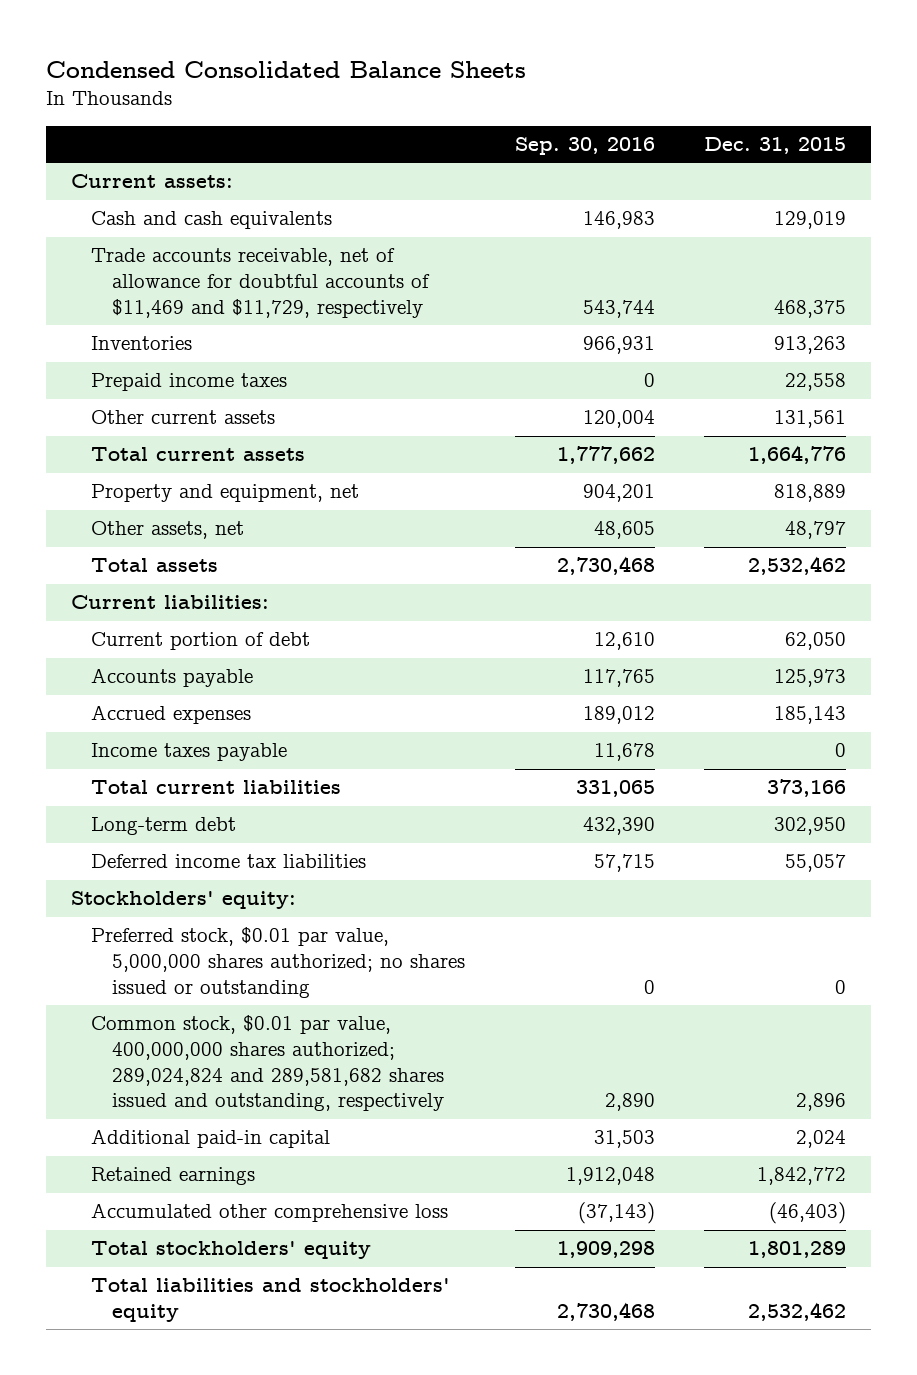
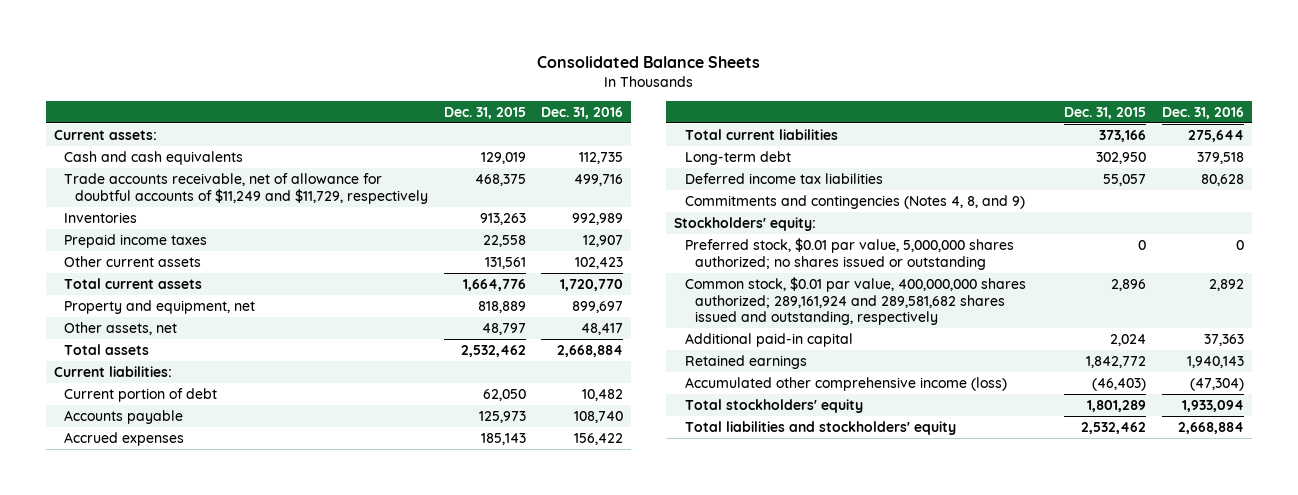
[45,60,526,78] Condensed Consolidated Balance Sheets -> [536,55,760,68] Consolidated Balance Sheets
[514,136,655,155] Sep. 30, 2016 -> none
none -> [541,106,624,119] Dec. 31, 2016
[91,248,430,318] Trade accounts receivable, net of allowance for doubtful accounts of $11,469 and $11,729, respectively -> [64,172,428,204] Trade accounts receivable, net of allowance for doubtful accounts of $11,249 and $11,729, respectively
[91,743,288,762] Income taxes payable -> none
none -> [684,194,1025,209] Commitments and contingencies (Notes 4, 8, and 9)
[91,1015,444,1112] Common stock, $0.01 par value, 400,000,000 shares authorized; 289,024,824 and 289,581,682 shares issued and outstanding, respectively -> [684,276,1026,326] Common stock, $0.01 par value, 400,000,000 shares authorized; 289,161,924 and 289,581,682 shares issued and outstanding, respectively
[91,1203,449,1223] Accumulated other comprehensive loss -> [684,376,1007,391] Accumulated other comprehensive income (loss)

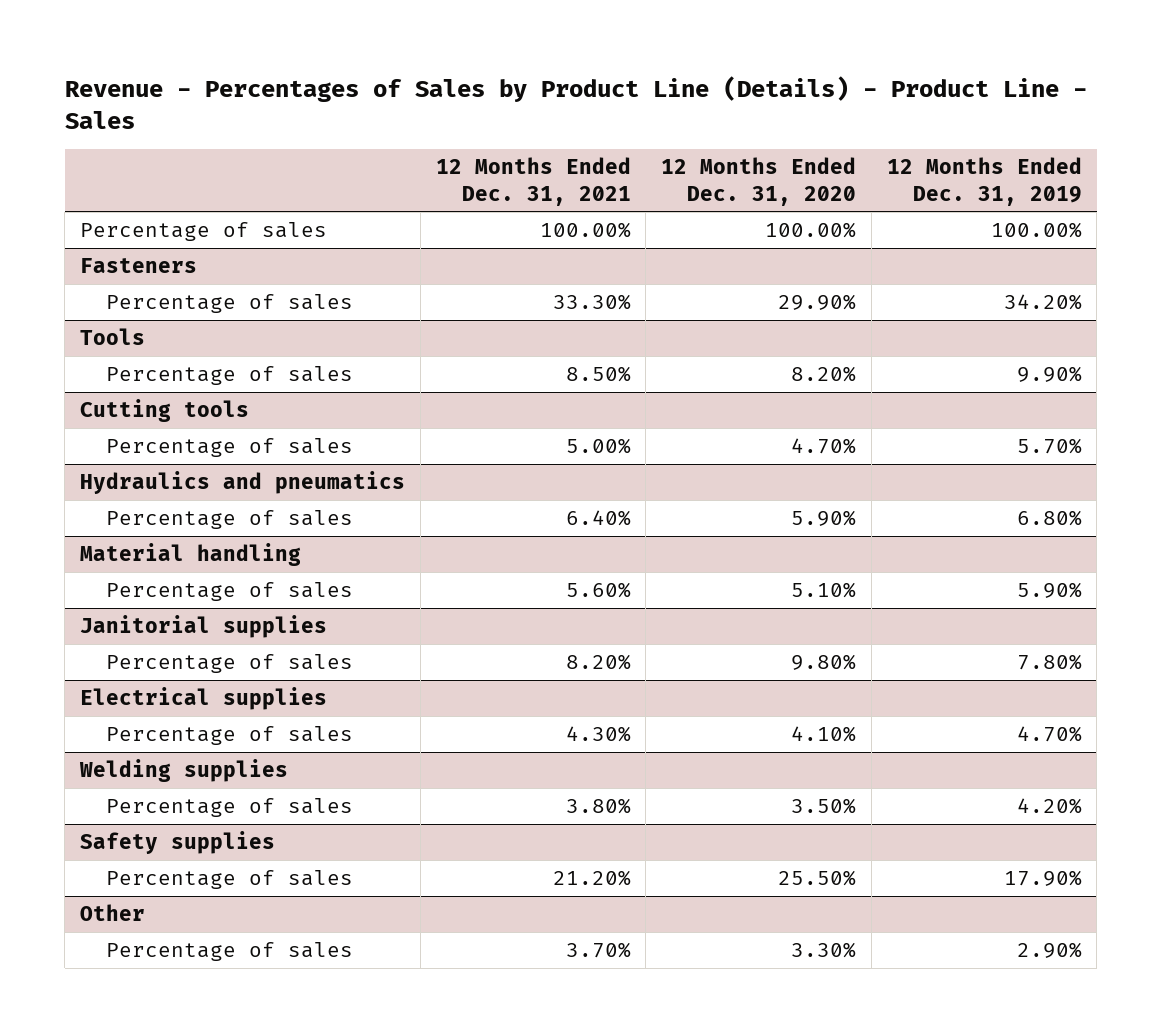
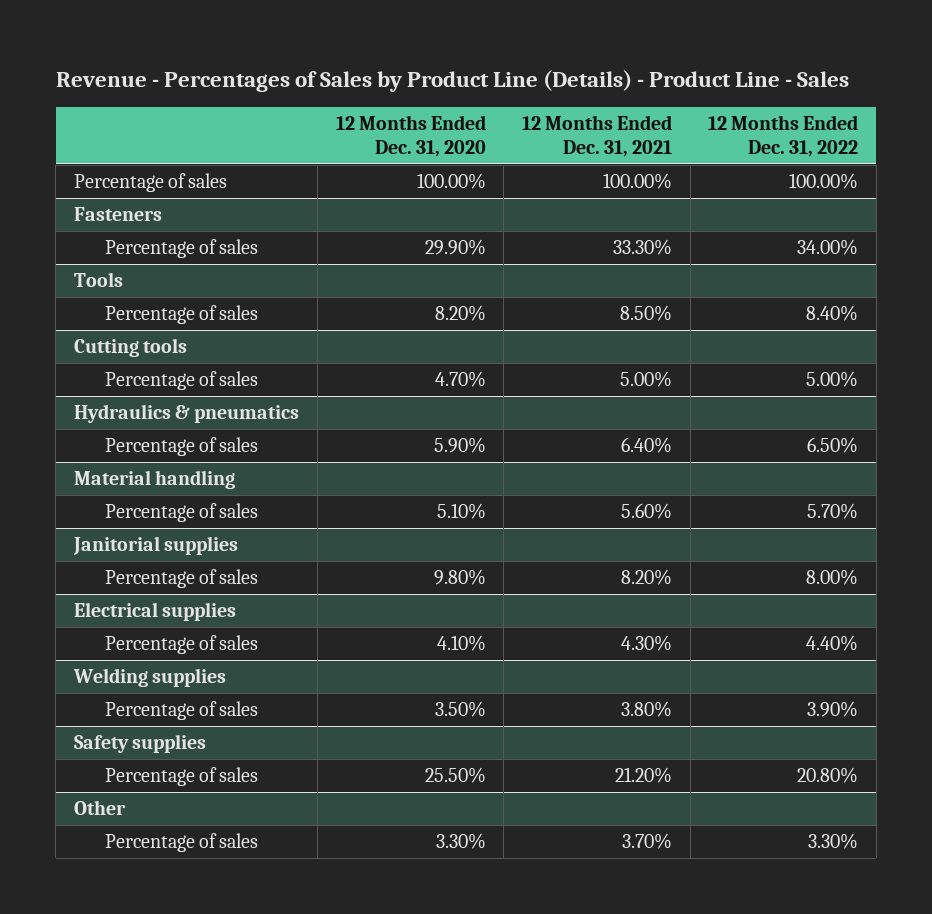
[886,157,1082,206] 12 Months Ended Dec. 31, 2019 -> none
none -> [708,114,859,158] 12 Months Ended Dec. 31, 2022
[80,471,406,495] Hydraulics and pneumatics -> [74,404,300,424] Hydraulics & pneumatics

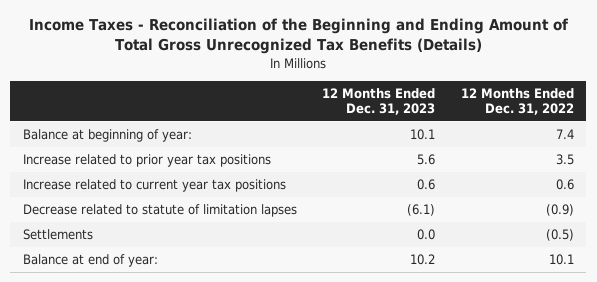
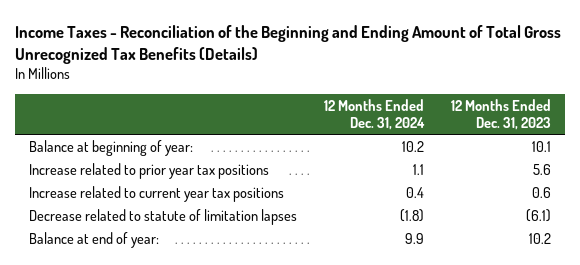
[460,87,574,116] 12 Months Ended Dec. 31, 2022 -> none
none -> [324,98,426,130] 12 Months Ended Dec. 31, 2024
[23,229,94,241] Settlements -> none

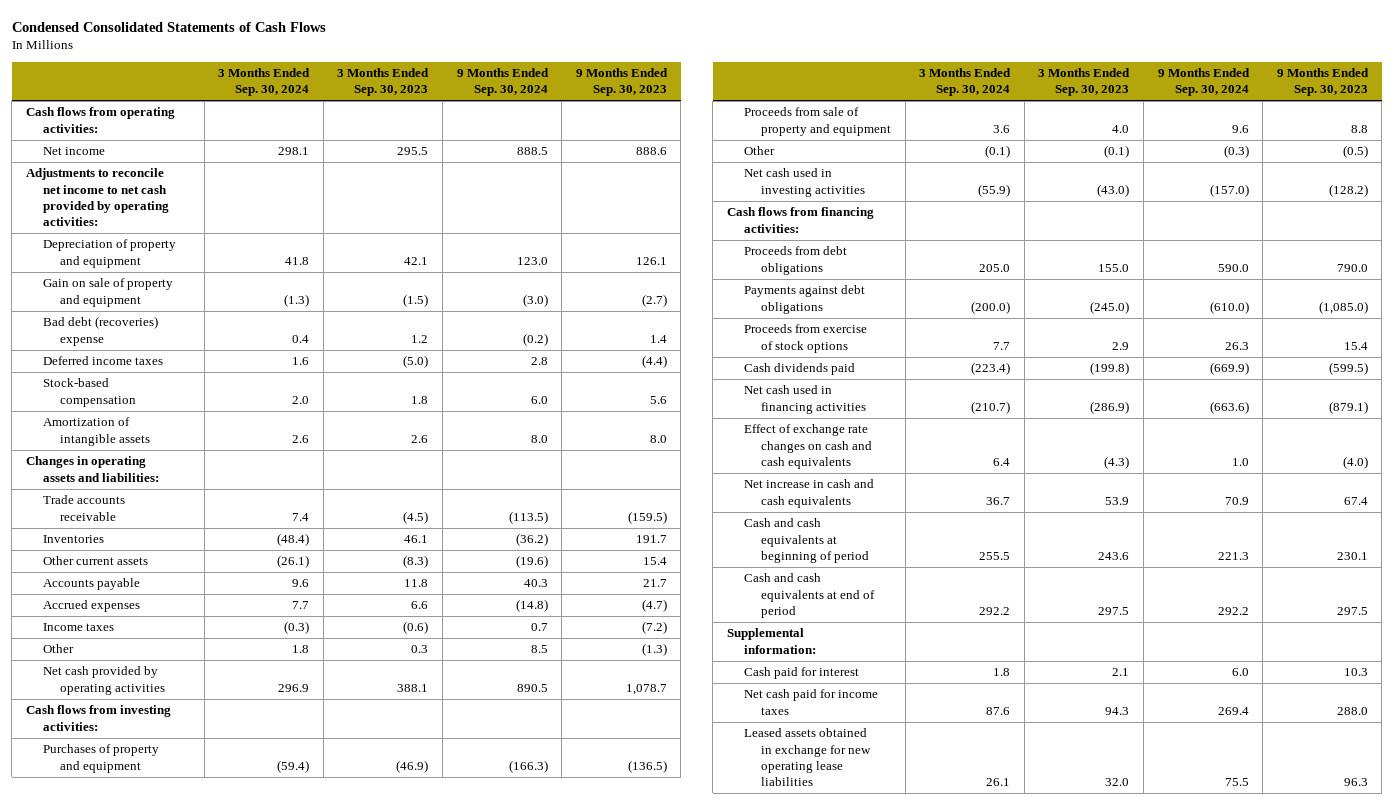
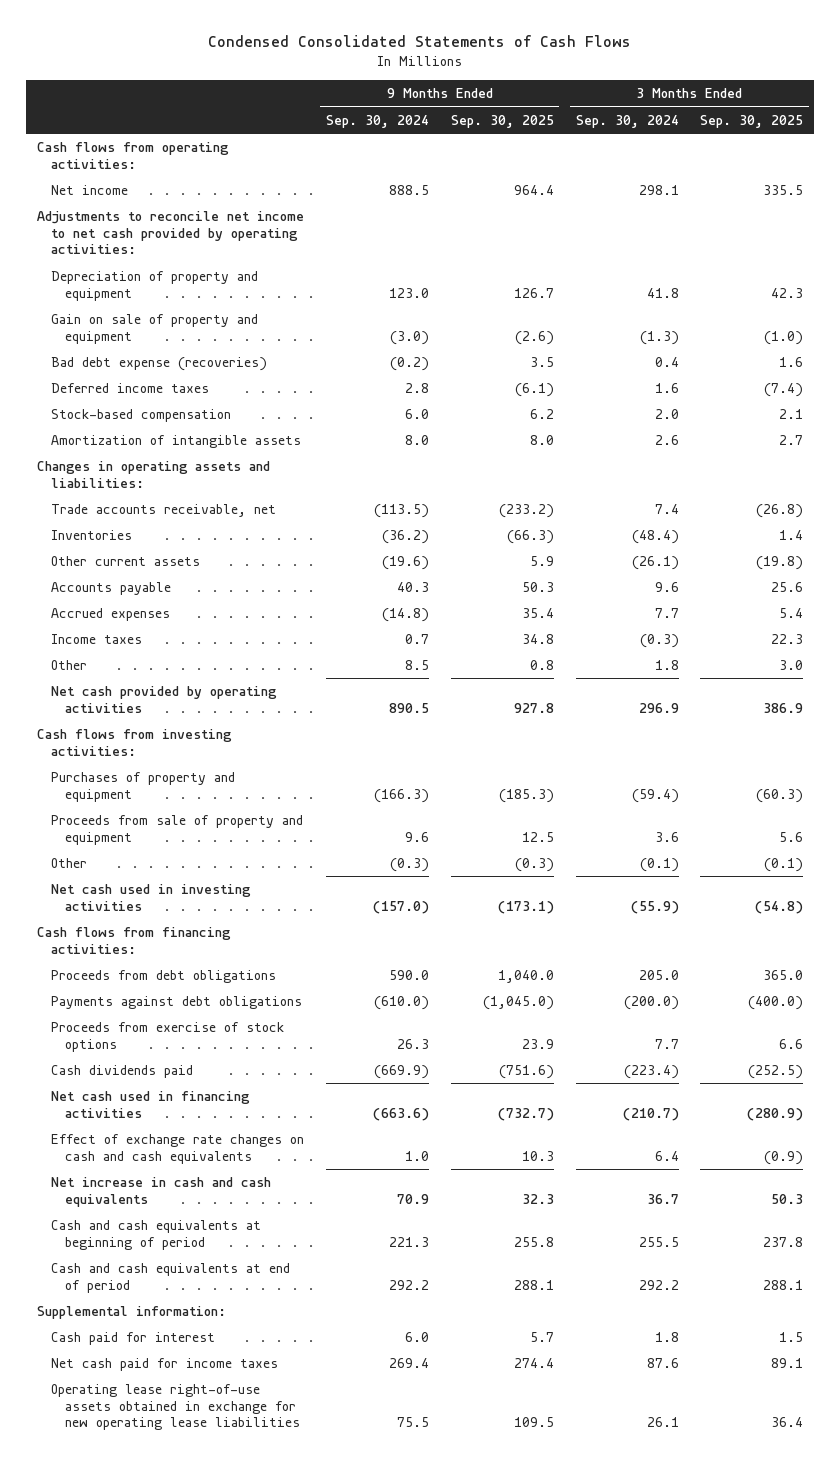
[337,68,430,97] 3 Months Ended Sep. 30, 2023 -> none
[575,68,668,97] 9 Months Ended Sep. 30, 2023 -> none
none -> [450,114,554,128] Sep. 30, 2025
none -> [700,114,804,128] Sep. 30, 2025
[43,316,159,346] Bad debt (recoveries) expense -> [50,357,267,372] Bad debt expense (recoveries)
[43,495,126,521] Trade accounts receivable -> [50,504,276,518] Trade accounts receivable, net
[744,728,872,787] Leased assets obtained in exchange for new operating lease liabilities -> [50,1384,301,1431] Operating lease right-of-use assets obtained in exchange for new operating lease liabilities

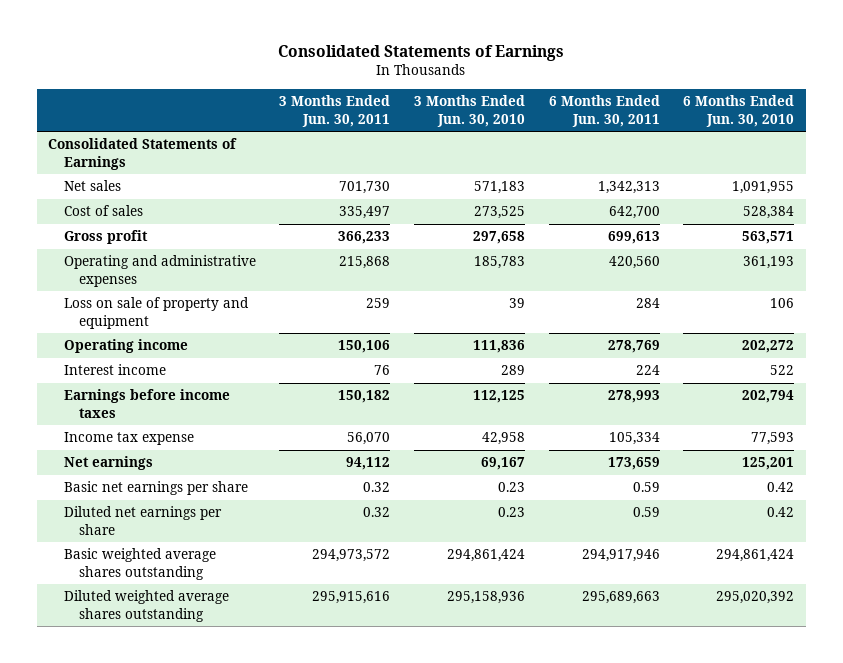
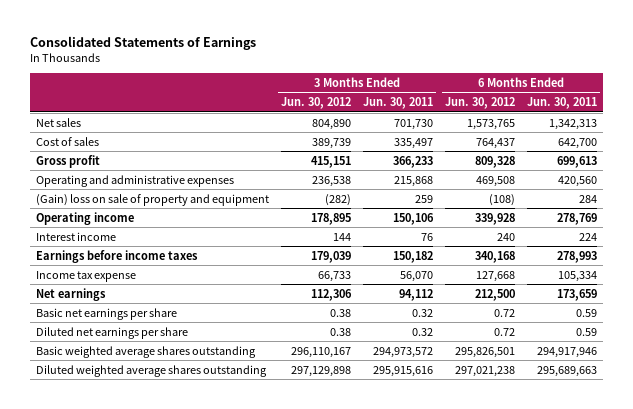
[413,95,525,127] 3 Months Ended Jun. 30, 2010 -> none
[683,95,795,127] 6 Months Ended Jun. 30, 2010 -> none
none -> [281,96,352,109] Jun. 30, 2012
none -> [445,96,516,109] Jun. 30, 2012
[48,138,238,170] Consolidated Statements of Earnings -> none
[63,297,249,329] Loss on sale of property and equipment -> [36,193,270,206] (Gain) loss on sale of property and equipment

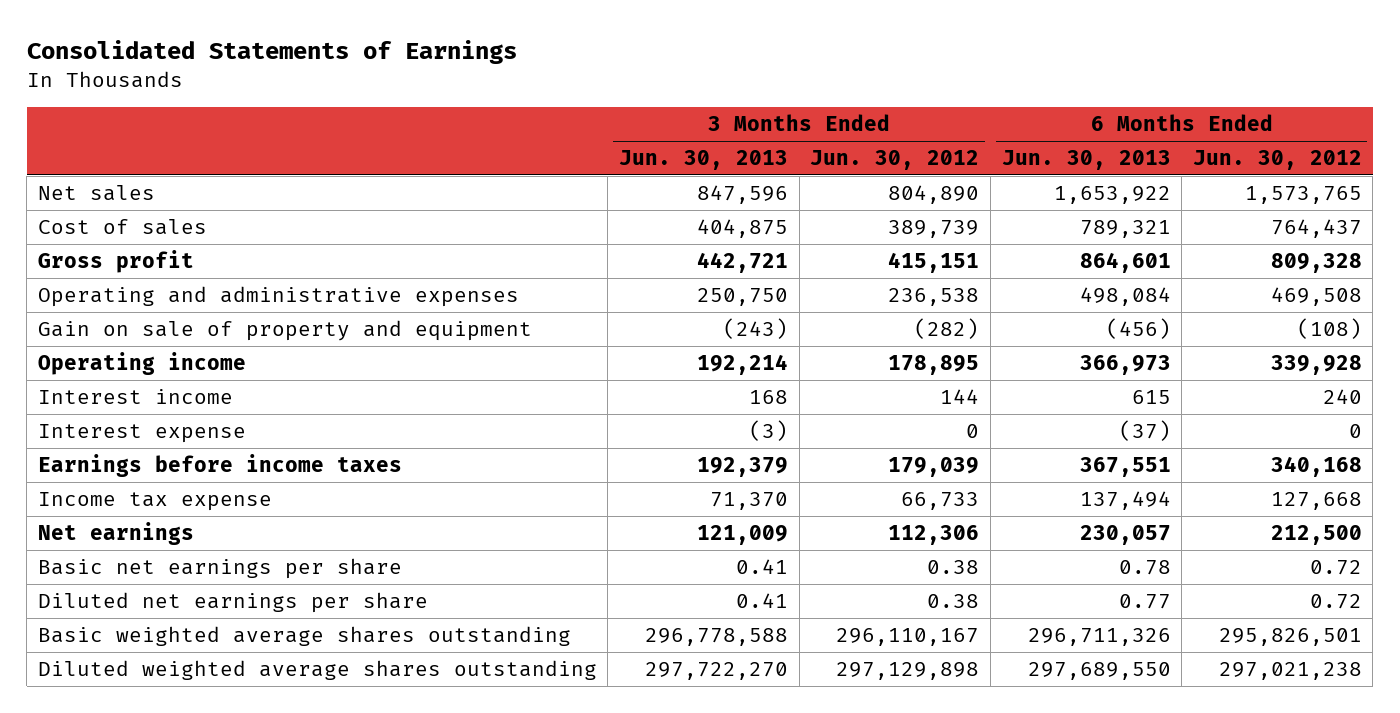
[363,96,434,109] Jun. 30, 2011 -> none
[527,96,598,109] Jun. 30, 2011 -> none
none -> [619,150,789,171] Jun. 30, 2013
none -> [1001,150,1171,171] Jun. 30, 2013
[36,193,270,206] (Gain) loss on sale of property and equipment -> [37,320,532,342] Gain on sale of property and equipment
none -> [37,424,246,444] Interest expense

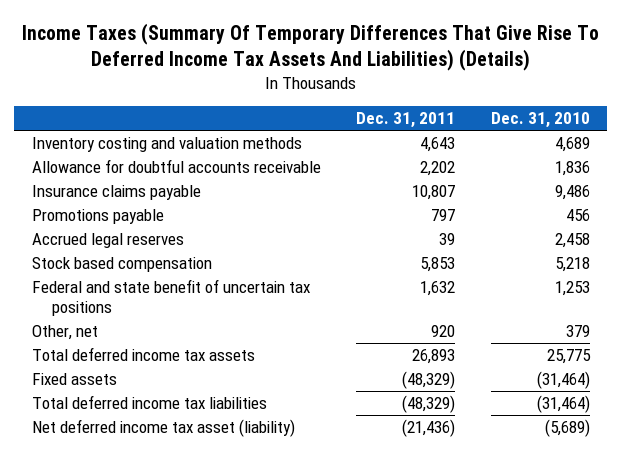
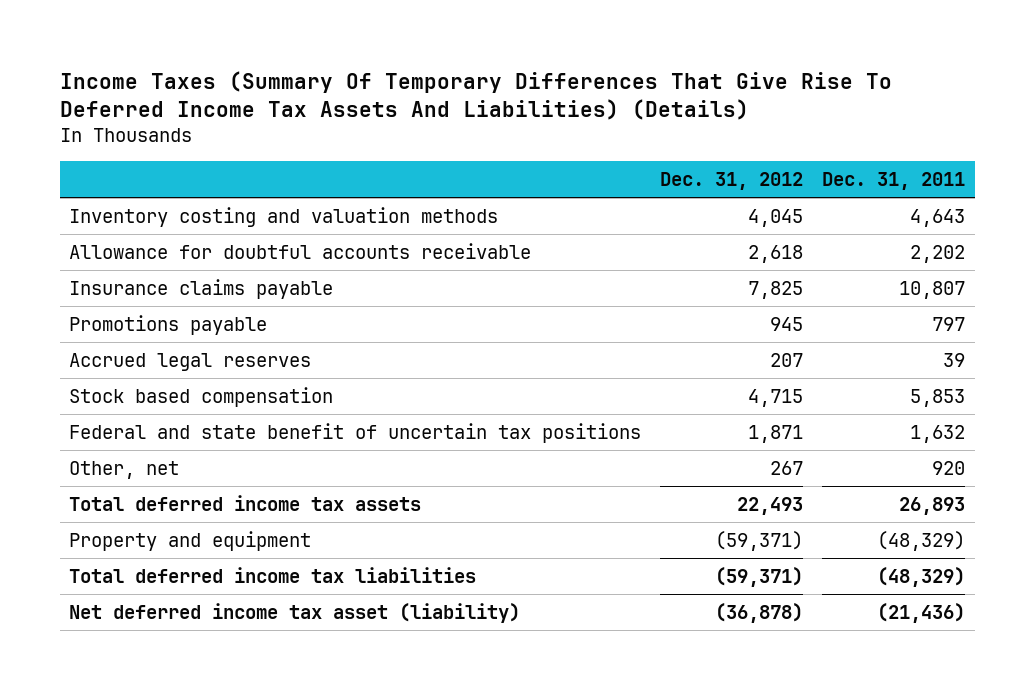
[490,112,590,129] Dec. 31, 2010 -> none
none -> [660,171,804,190] Dec. 31, 2012
[31,373,117,386] Fixed assets -> [69,530,312,551] Property and equipment

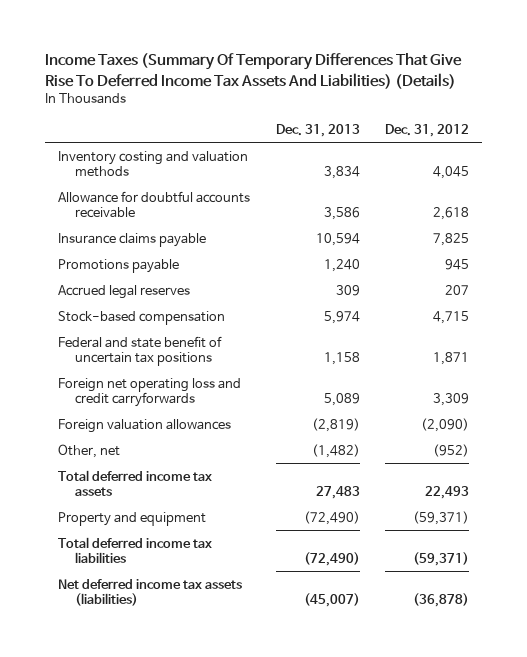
[822,171,966,190] Dec. 31, 2011 -> none
none -> [275,123,360,137] Dec. 31, 2013
[69,386,334,407] Stock based compensation -> [57,310,225,325] Stock-based compensation
none -> [57,377,241,407] Foreign net operating loss and credit carryforwards
none -> [57,418,231,433] Foreign valuation allowances
[770,460,804,475] 267 -> [433,443,470,457] (952)
[69,602,521,623] Net deferred income tax asset (liability) -> [57,578,242,606] Net deferred income tax assets (liabilities)

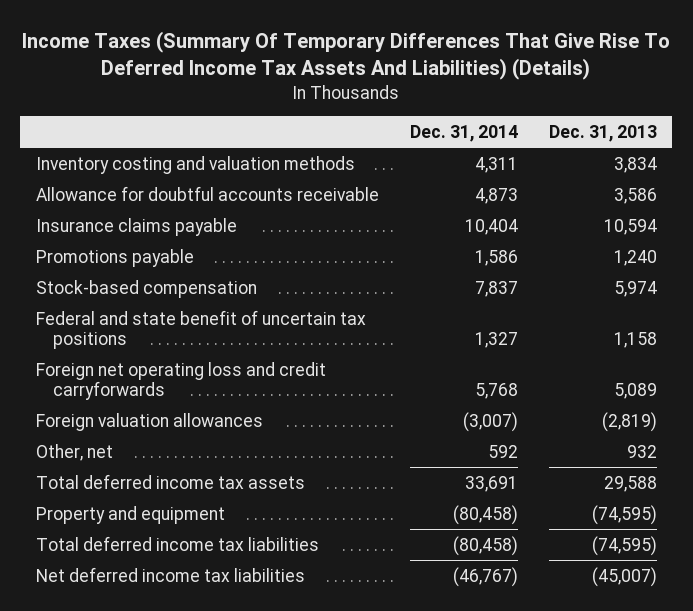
[385,123,470,137] Dec. 31, 2012 -> none
none -> [409,124,518,142] Dec. 31, 2014
[57,284,190,299] Accrued legal reserves -> none
[311,443,360,458] (1,482) -> [626,444,657,458] 932
[315,485,360,499] 27,483 -> [603,475,657,492] 29,588
[303,510,360,525] (72,490) -> [591,504,657,525] (74,595)
[303,551,360,566] (72,490) -> [591,535,657,556] (74,595)
[57,578,242,606] Net deferred income tax assets (liabilities) -> [35,566,305,582] Net deferred income tax liabilities

